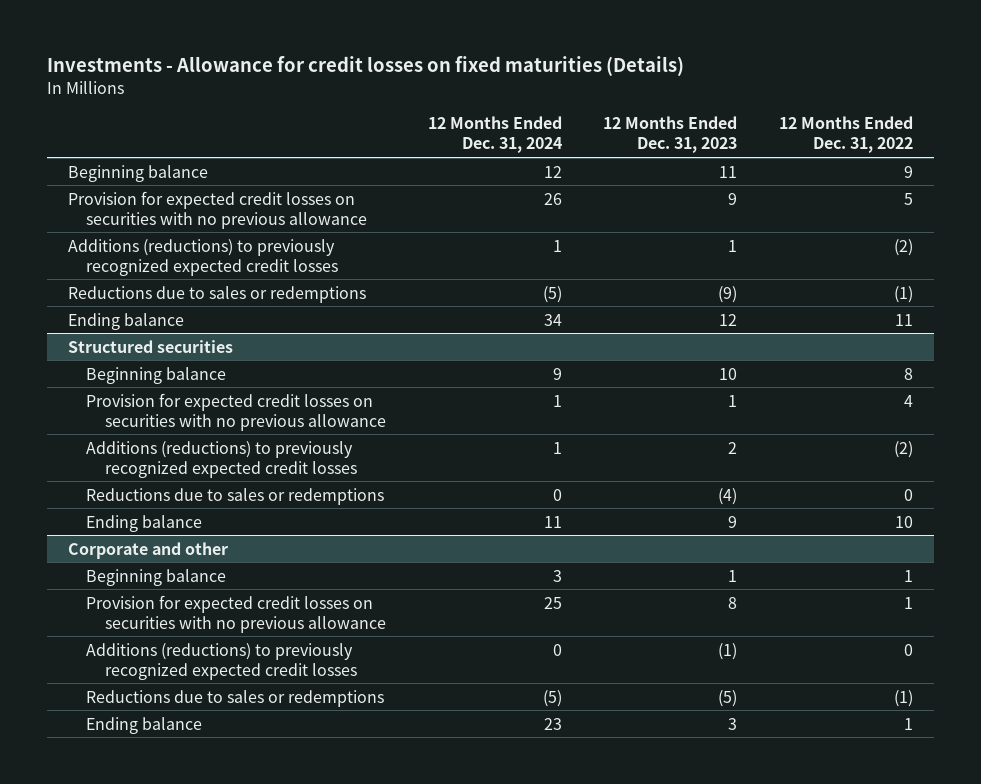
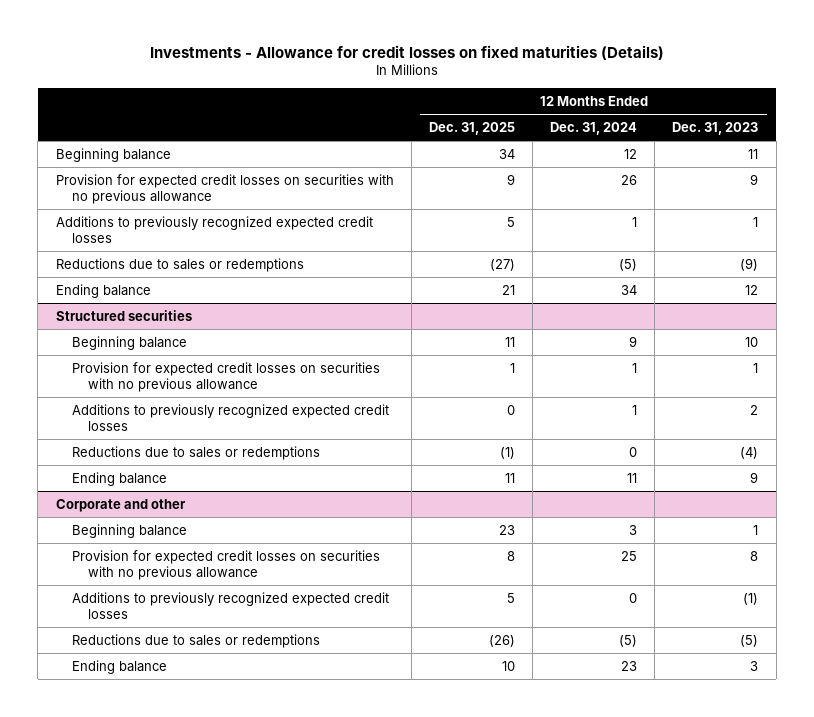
[779,116,914,154] 12 Months Ended Dec. 31, 2022 -> none
none -> [428,121,515,135] Dec. 31, 2025
[68,238,339,276] Additions (reductions) to previously recognized expected credit losses -> [55,215,373,244] Additions to previously recognized expected credit losses
[86,440,357,478] Additions (reductions) to previously recognized expected credit losses -> [71,403,389,432] Additions to previously recognized expected credit losses
[86,642,357,680] Additions (reductions) to previously recognized expected credit losses -> [71,591,389,620] Additions to previously recognized expected credit losses

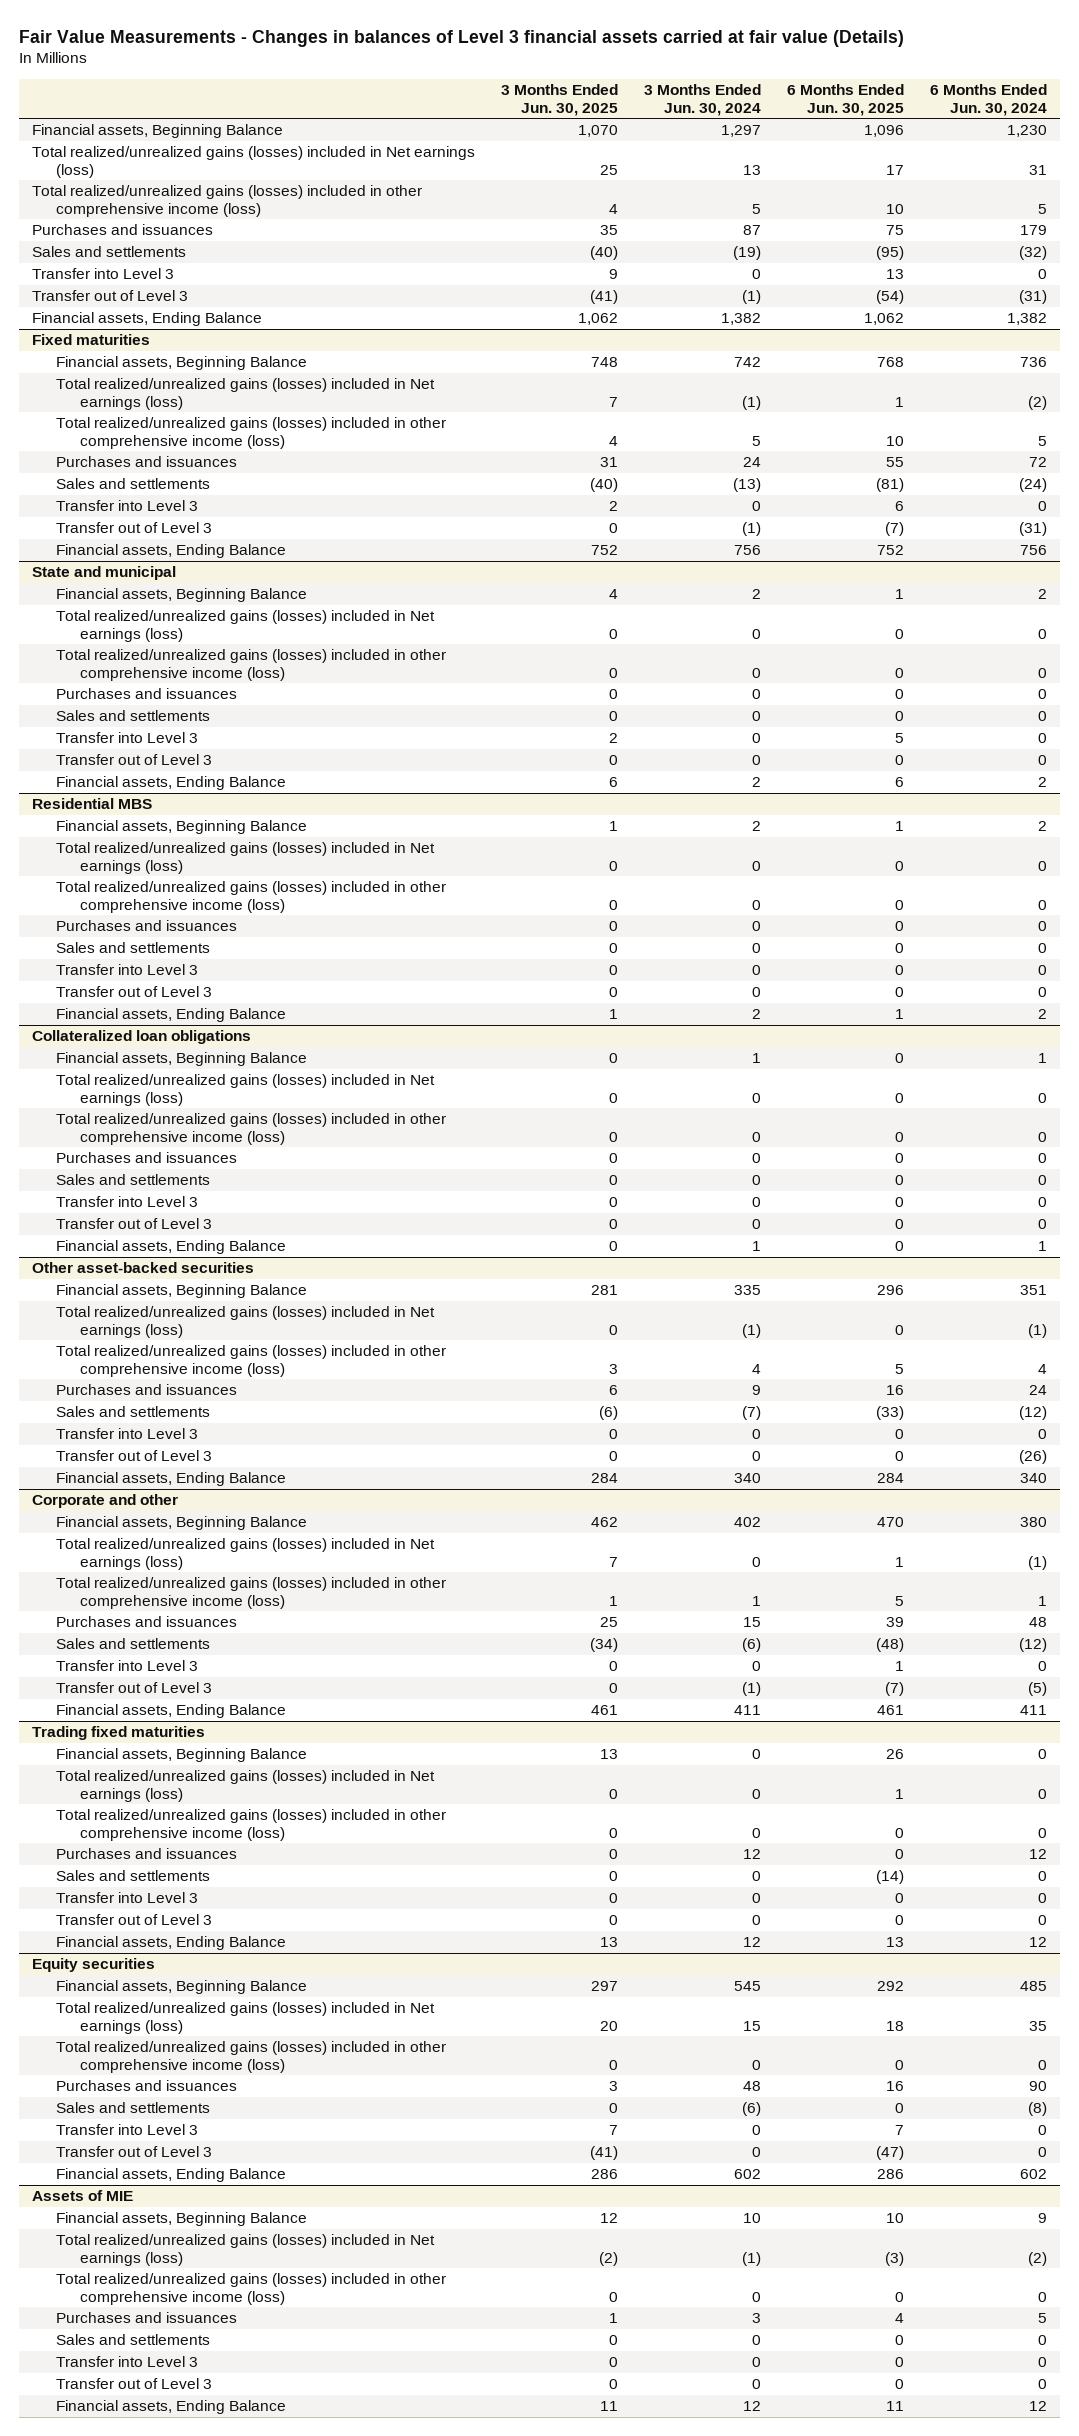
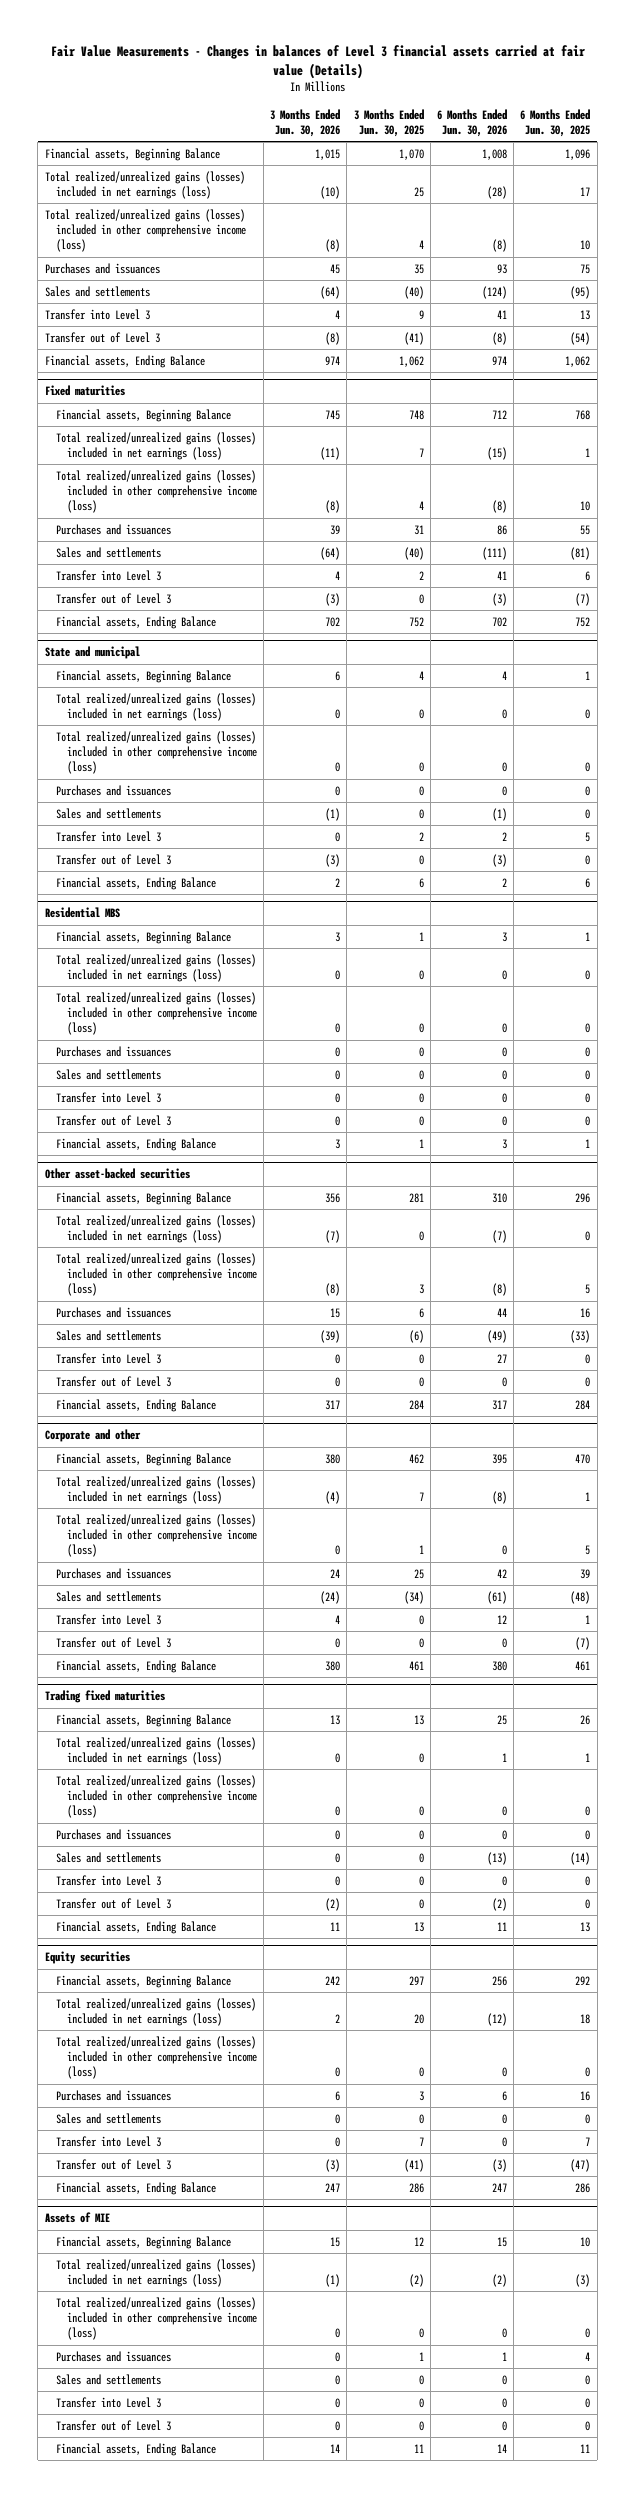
[643,83,761,116] 3 Months Ended Jun. 30, 2024 -> none
[930,83,1048,116] 6 Months Ended Jun. 30, 2024 -> none
none -> [270,108,341,137] 3 Months Ended Jun. 30, 2026
none -> [436,108,507,137] 6 Months Ended Jun. 30, 2026
[31,146,475,178] Total realized/unrealized gains (losses) included in Net earnings (loss) -> [44,170,245,200] Total realized/unrealized gains (losses) included in net earnings (loss)
[56,378,436,410] Total realized/unrealized gains (losses) included in Net earnings (loss) -> [55,431,256,461] Total realized/unrealized gains (losses) included in net earnings (loss)
[56,610,436,642] Total realized/unrealized gains (losses) included in Net earnings (loss) -> [55,692,256,722] Total realized/unrealized gains (losses) included in net earnings (loss)
[56,842,436,874] Total realized/unrealized gains (losses) included in Net earnings (loss) -> [55,953,256,983] Total realized/unrealized gains (losses) included in net earnings (loss)
[31,1030,251,1045] Collateralized loan obligations -> none
[56,1052,308,1067] Financial assets, Beginning Balance -> none
[56,1074,436,1106] Total realized/unrealized gains (losses) included in Net earnings (loss) -> none
[56,1113,447,1145] Total realized/unrealized gains (losses) included in other comprehensive income (loss) -> none
[56,1152,238,1164] Purchases and issuances -> none
[56,1174,211,1186] Sales and settlements -> none
[56,1196,199,1208] Transfer into Level 3 -> none
[56,1218,213,1230] Transfer out of Level 3 -> none
[56,1240,287,1255] Financial assets, Ending Balance -> none
[56,1306,436,1338] Total realized/unrealized gains (losses) included in Net earnings (loss) -> [55,1214,256,1244] Total realized/unrealized gains (losses) included in net earnings (loss)
[56,1538,436,1570] Total realized/unrealized gains (losses) included in Net earnings (loss) -> [55,1475,256,1505] Total realized/unrealized gains (losses) included in net earnings (loss)
[56,1770,436,1802] Total realized/unrealized gains (losses) included in Net earnings (loss) -> [55,1736,256,1766] Total realized/unrealized gains (losses) included in net earnings (loss)
[56,2002,436,2034] Total realized/unrealized gains (losses) included in Net earnings (loss) -> [55,1997,256,2027] Total realized/unrealized gains (losses) included in net earnings (loss)
[56,2234,436,2266] Total realized/unrealized gains (losses) included in Net earnings (loss) -> [55,2258,256,2288] Total realized/unrealized gains (losses) included in net earnings (loss)

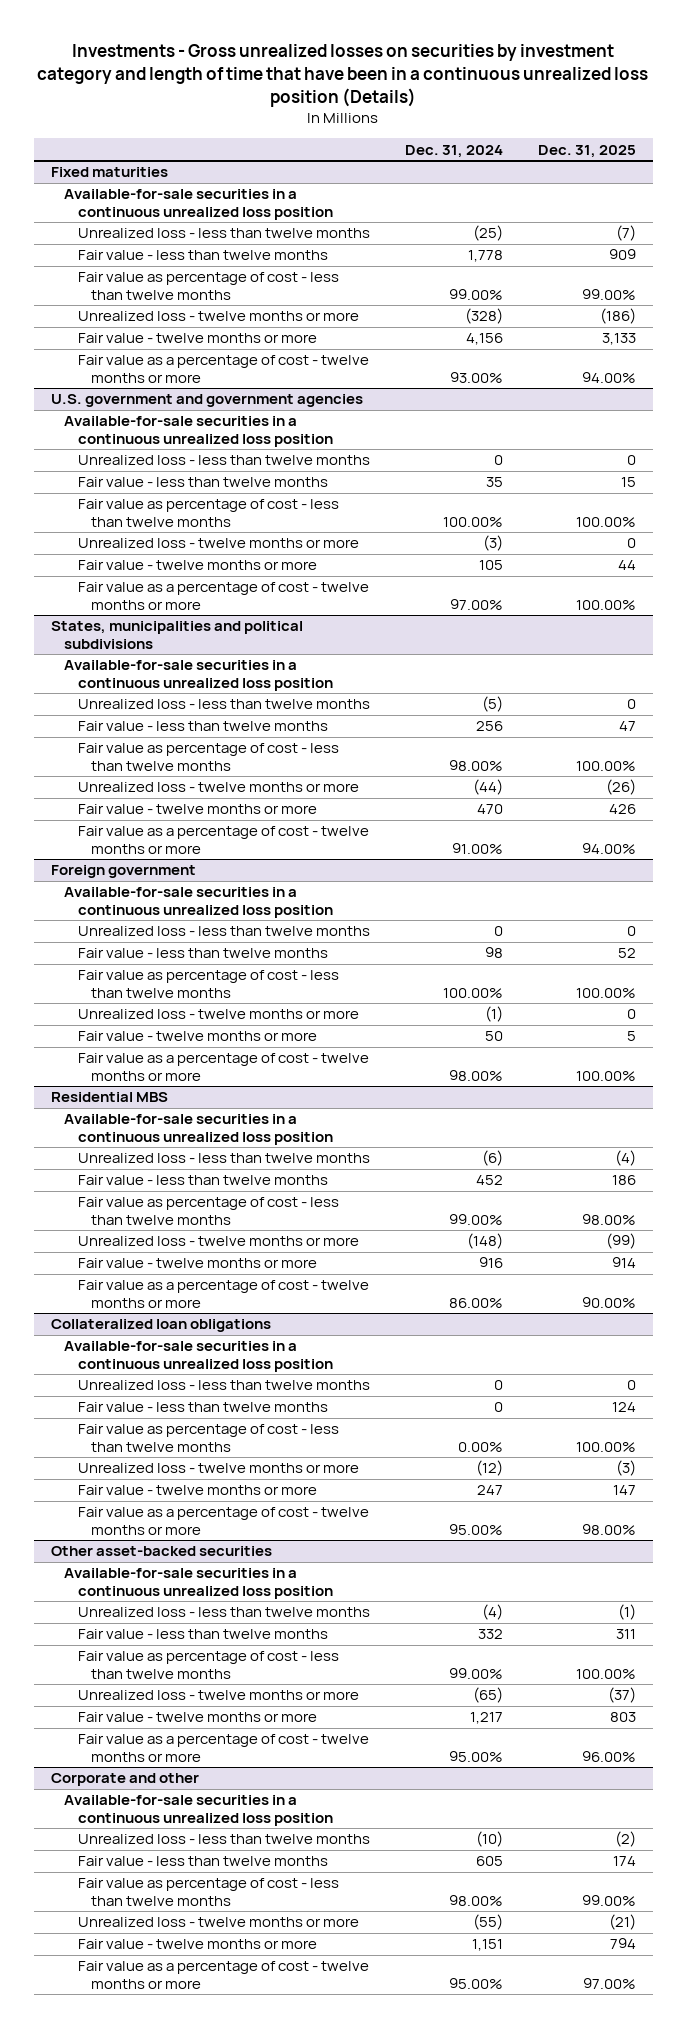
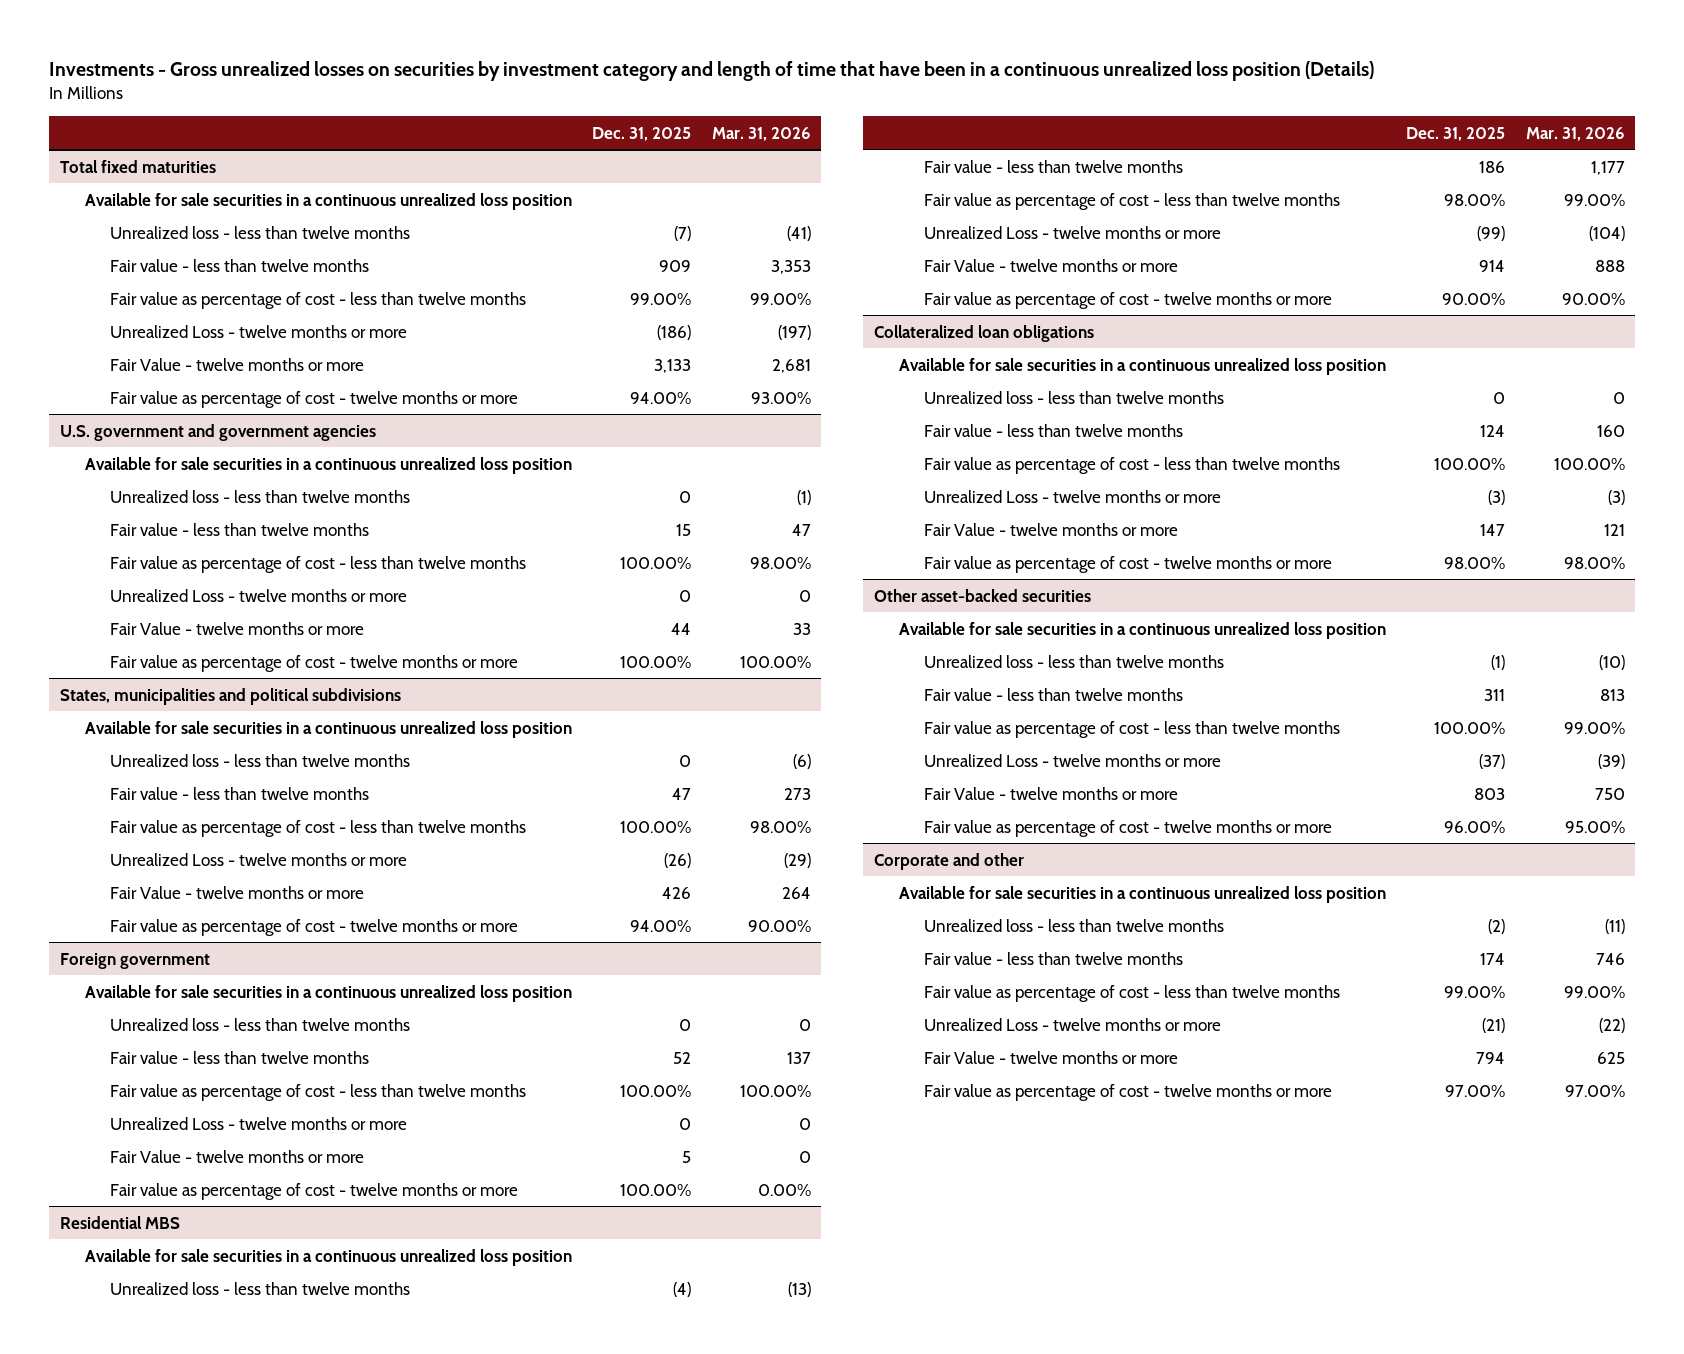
[404,144,503,158] Dec. 31, 2024 -> none
none -> [711,126,811,141] Mar. 31, 2026
[51,167,169,178] Fixed maturities -> [59,159,216,173] Total fixed maturities
[64,189,333,220] Available-for-sale securities in a continuous unrealized loss position -> [84,192,572,210] Available for sale securities in a continuous unrealized loss position
[77,311,359,322] Unrealized loss - twelve months or more -> [110,324,408,338] Unrealized Loss - twelve months or more
[77,333,317,344] Fair value - twelve months or more -> [110,357,365,371] Fair Value - twelve months or more
[77,355,369,383] Fair value as a percentage of cost - twelve months or more -> [110,390,519,408] Fair value as percentage of cost - twelve months or more
[64,416,333,447] Available-for-sale securities in a continuous unrealized loss position -> [84,456,572,474] Available for sale securities in a continuous unrealized loss position
[77,538,359,549] Unrealized loss - twelve months or more -> [110,588,408,602] Unrealized Loss - twelve months or more
[77,560,317,571] Fair value - twelve months or more -> [110,621,365,635] Fair Value - twelve months or more
[77,582,369,610] Fair value as a percentage of cost - twelve months or more -> [110,654,519,672] Fair value as percentage of cost - twelve months or more
[64,660,333,691] Available-for-sale securities in a continuous unrealized loss position -> [84,720,572,738] Available for sale securities in a continuous unrealized loss position
[77,782,359,793] Unrealized loss - twelve months or more -> [110,852,408,866] Unrealized Loss - twelve months or more
[77,804,317,815] Fair value - twelve months or more -> [110,885,365,899] Fair Value - twelve months or more
[77,826,369,854] Fair value as a percentage of cost - twelve months or more -> [110,918,519,936] Fair value as percentage of cost - twelve months or more
[64,887,333,918] Available-for-sale securities in a continuous unrealized loss position -> [84,984,572,1002] Available for sale securities in a continuous unrealized loss position
[77,1009,359,1020] Unrealized loss - twelve months or more -> [110,1116,408,1130] Unrealized Loss - twelve months or more
[77,1031,317,1042] Fair value - twelve months or more -> [110,1149,365,1163] Fair Value - twelve months or more
[77,1053,369,1081] Fair value as a percentage of cost - twelve months or more -> [110,1182,519,1200] Fair value as percentage of cost - twelve months or more
[64,1114,333,1145] Available-for-sale securities in a continuous unrealized loss position -> [84,1248,572,1266] Available for sale securities in a continuous unrealized loss position
[77,1236,359,1247] Unrealized loss - twelve months or more -> [924,225,1222,239] Unrealized Loss - twelve months or more
[77,1258,317,1269] Fair value - twelve months or more -> [924,258,1179,272] Fair Value - twelve months or more
[77,1280,369,1308] Fair value as a percentage of cost - twelve months or more -> [924,291,1333,309] Fair value as percentage of cost - twelve months or more
[64,1341,333,1372] Available-for-sale securities in a continuous unrealized loss position -> [898,357,1386,375] Available for sale securities in a continuous unrealized loss position
[77,1463,359,1474] Unrealized loss - twelve months or more -> [924,489,1222,503] Unrealized Loss - twelve months or more
[77,1485,317,1496] Fair value - twelve months or more -> [924,522,1179,536] Fair Value - twelve months or more
[77,1507,369,1535] Fair value as a percentage of cost - twelve months or more -> [924,555,1333,573] Fair value as percentage of cost - twelve months or more
[64,1568,333,1599] Available-for-sale securities in a continuous unrealized loss position -> [898,621,1386,639] Available for sale securities in a continuous unrealized loss position
[77,1690,359,1701] Unrealized loss - twelve months or more -> [924,753,1222,767] Unrealized Loss - twelve months or more
[77,1712,317,1723] Fair value - twelve months or more -> [924,786,1179,800] Fair Value - twelve months or more
[77,1734,369,1762] Fair value as a percentage of cost - twelve months or more -> [924,819,1333,837] Fair value as percentage of cost - twelve months or more
[64,1795,333,1826] Available-for-sale securities in a continuous unrealized loss position -> [898,885,1386,903] Available for sale securities in a continuous unrealized loss position
[77,1917,359,1928] Unrealized loss - twelve months or more -> [924,1017,1222,1031] Unrealized Loss - twelve months or more
[77,1939,317,1950] Fair value - twelve months or more -> [924,1050,1179,1064] Fair Value - twelve months or more
[77,1961,369,1989] Fair value as a percentage of cost - twelve months or more -> [924,1083,1333,1101] Fair value as percentage of cost - twelve months or more

